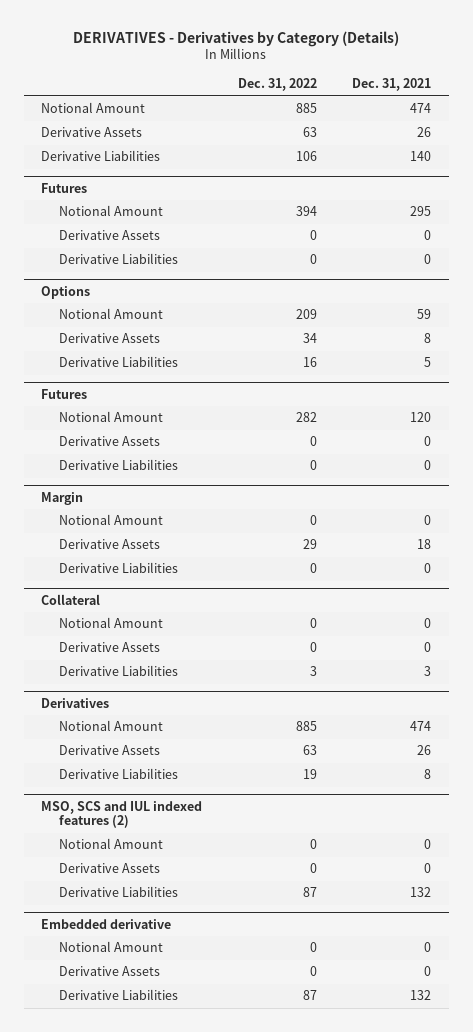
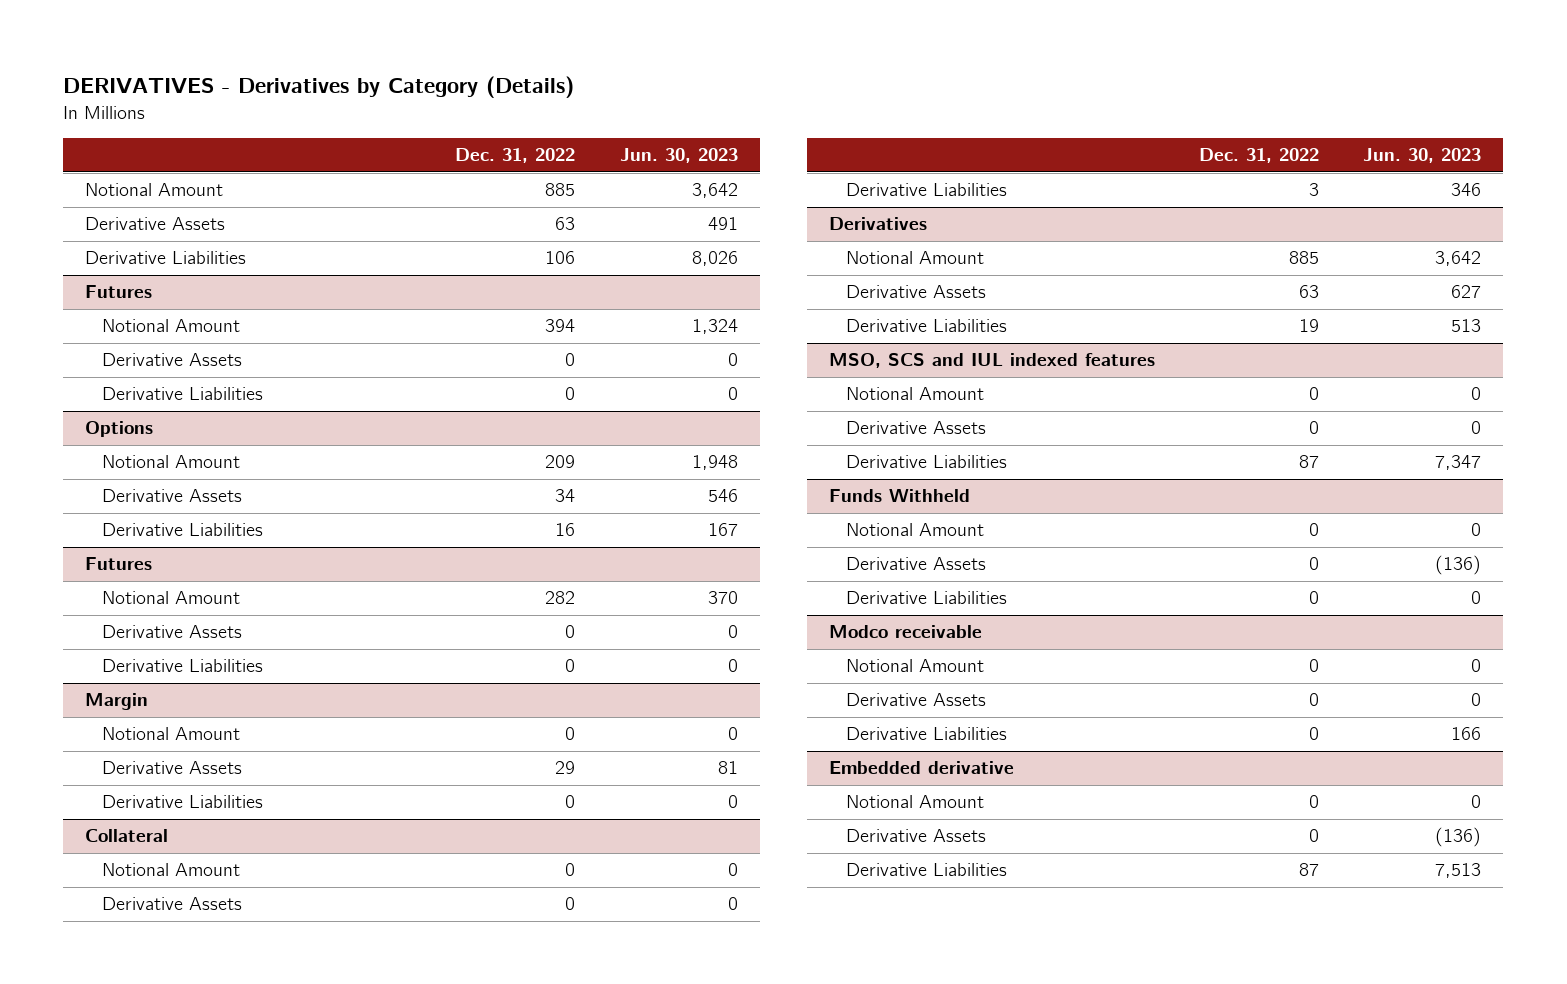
[352,78,432,92] Dec. 31, 2021 -> none
none -> [619,148,738,164] Jun. 30, 2023
[41,800,203,829] MSO, SCS and IUL indexed features (2) -> [829,353,1156,369] MSO, SCS and IUL indexed features
none -> [829,489,971,503] Funds Withheld
none -> [845,523,984,537] Notional Amount
none -> [845,557,986,571] Derivative Assets
none -> [845,591,1007,605] Derivative Liabilities
none -> [829,625,983,639] Modco receivable
none -> [845,659,984,673] Notional Amount
none -> [845,693,986,707] Derivative Assets
none -> [845,727,1007,741] Derivative Liabilities

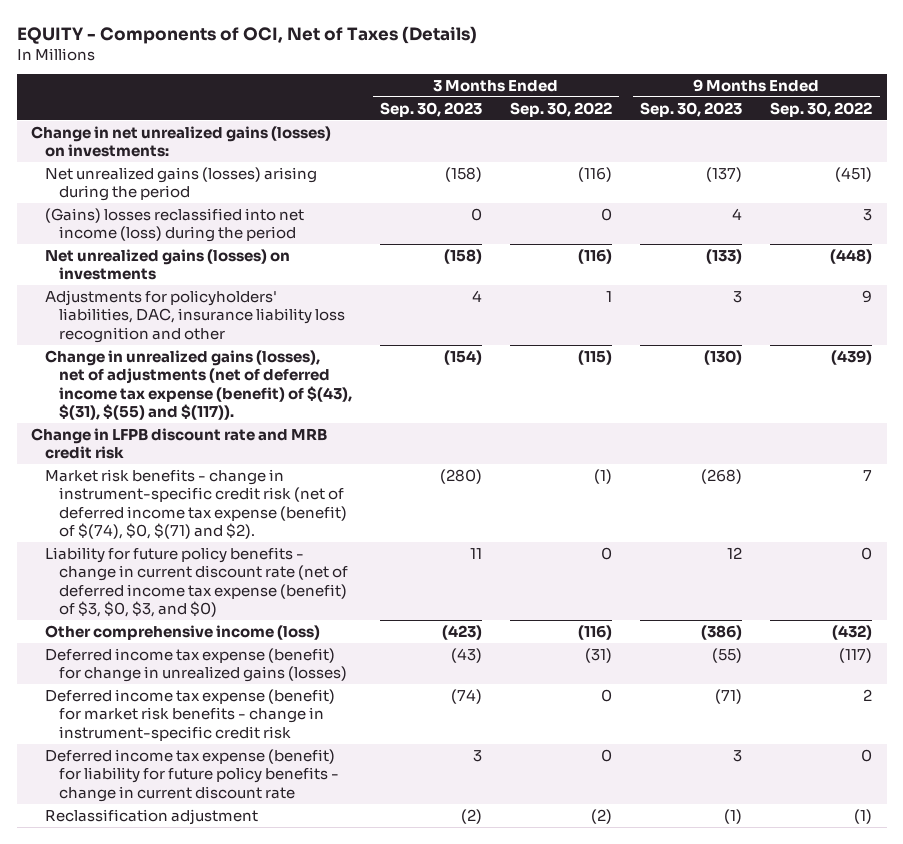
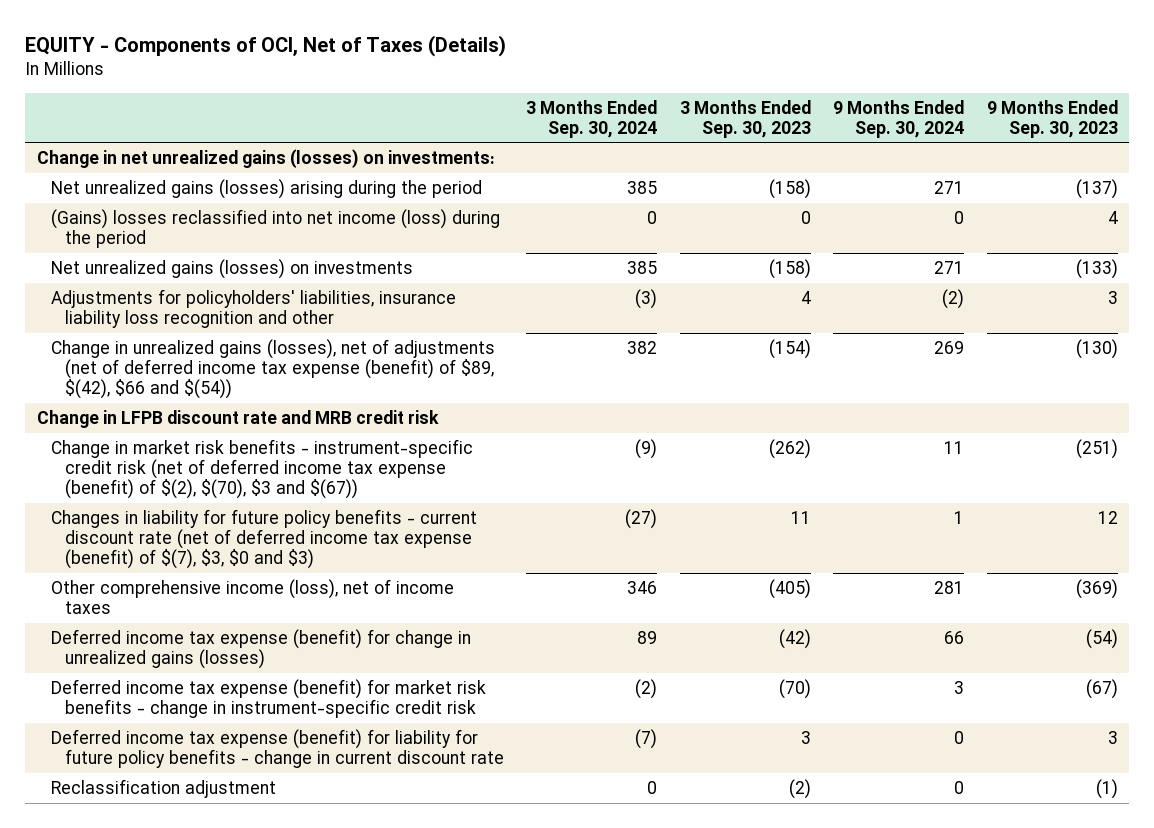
[510,101,613,117] Sep. 30, 2022 -> none
[770,101,873,117] Sep. 30, 2022 -> none
none -> [526,99,658,138] 3 Months Ended Sep. 30, 2024
none -> [833,99,965,138] 9 Months Ended Sep. 30, 2024
[44,289,345,343] Adjustments for policyholders' liabilities, DAC, insurance liability loss recognition and other -> [50,288,456,329] Adjustments for policyholders' liabilities, insurance liability loss recognition and other
[44,349,352,421] Change in unrealized gains (losses), net of adjustments (net of deferred income tax expense (benefit) of $(43), $(31), $(55) and $(117)). -> [50,338,495,400] Change in unrealized gains (losses), net of adjustments (net of deferred income tax expense (benefit) of $89, $(42), $66 and $(54))
[44,468,347,540] Market risk benefits - change in instrument-specific credit risk (net of deferred income tax expense (benefit) of $(74), $0, $(71) and $2). -> [50,438,473,500] Change in market risk benefits - instrument-specific credit risk (net of deferred income tax expense (benefit) of $(2), $(70), $3 and $(67))
[439,468,482,484] (280) -> [768,438,811,459] (262)
[701,468,743,484] (268) -> [1075,438,1118,459] (251)
[44,546,348,618] Liability for future policy benefits - change in current discount rate (net of deferred income tax expense (benefit) of $3, $0, $3, and $0) -> [50,508,477,570] Changes in liability for future policy benefits - current discount rate (net of deferred income tax expense (benefit) of $(7), $3, $0 and $3)
[44,624,320,640] Other comprehensive income (loss) -> [50,578,454,615] Other comprehensive income (loss), net of income taxes
[441,624,482,640] (423) -> [768,578,811,599] (405)
[701,624,743,640] (386) -> [1075,578,1118,599] (369)
[450,647,482,663] (43) -> [778,628,811,649] (42)
[712,647,743,663] (55) -> [1085,628,1118,649] (54)
[450,688,482,704] (74) -> [778,678,811,699] (70)
[715,688,743,704] (71) -> [1085,678,1118,699] (67)

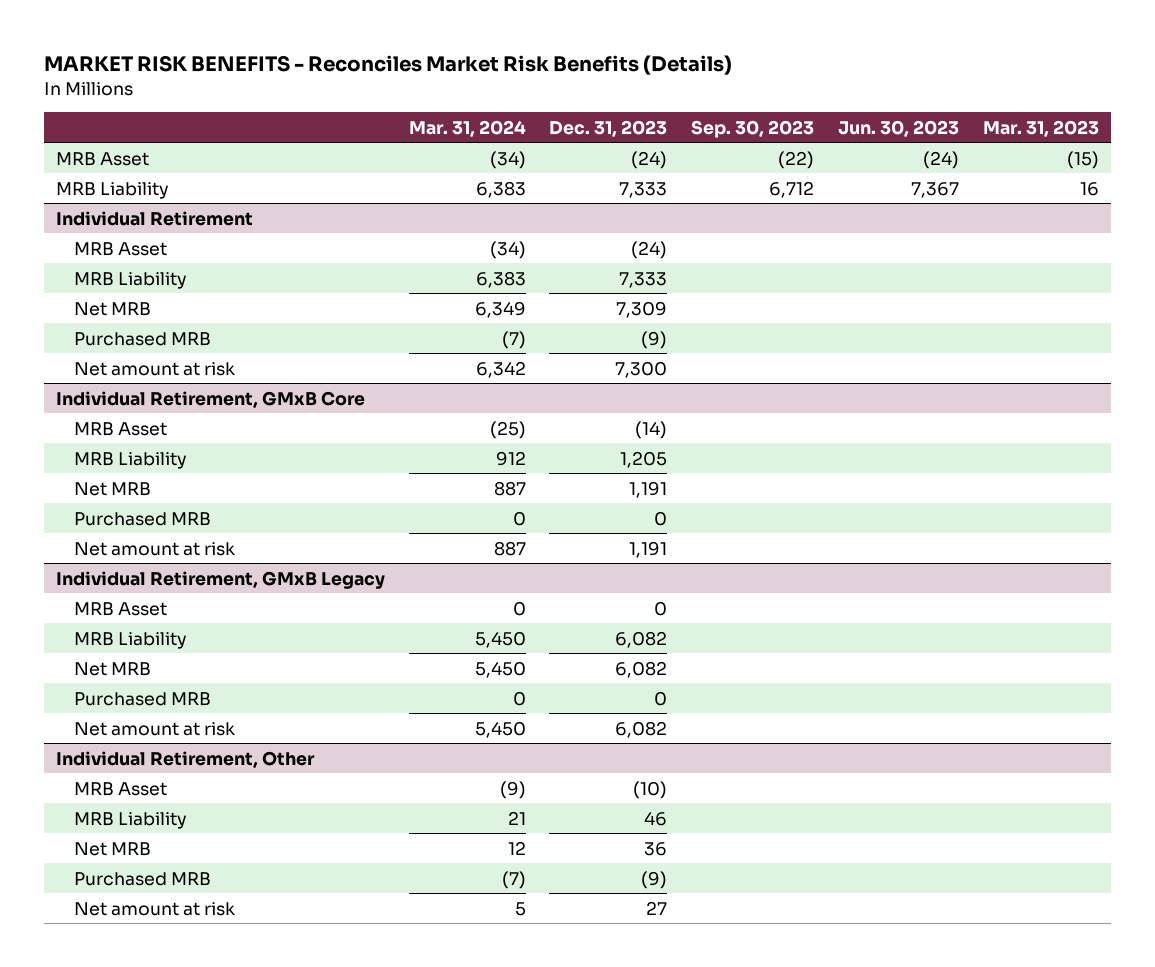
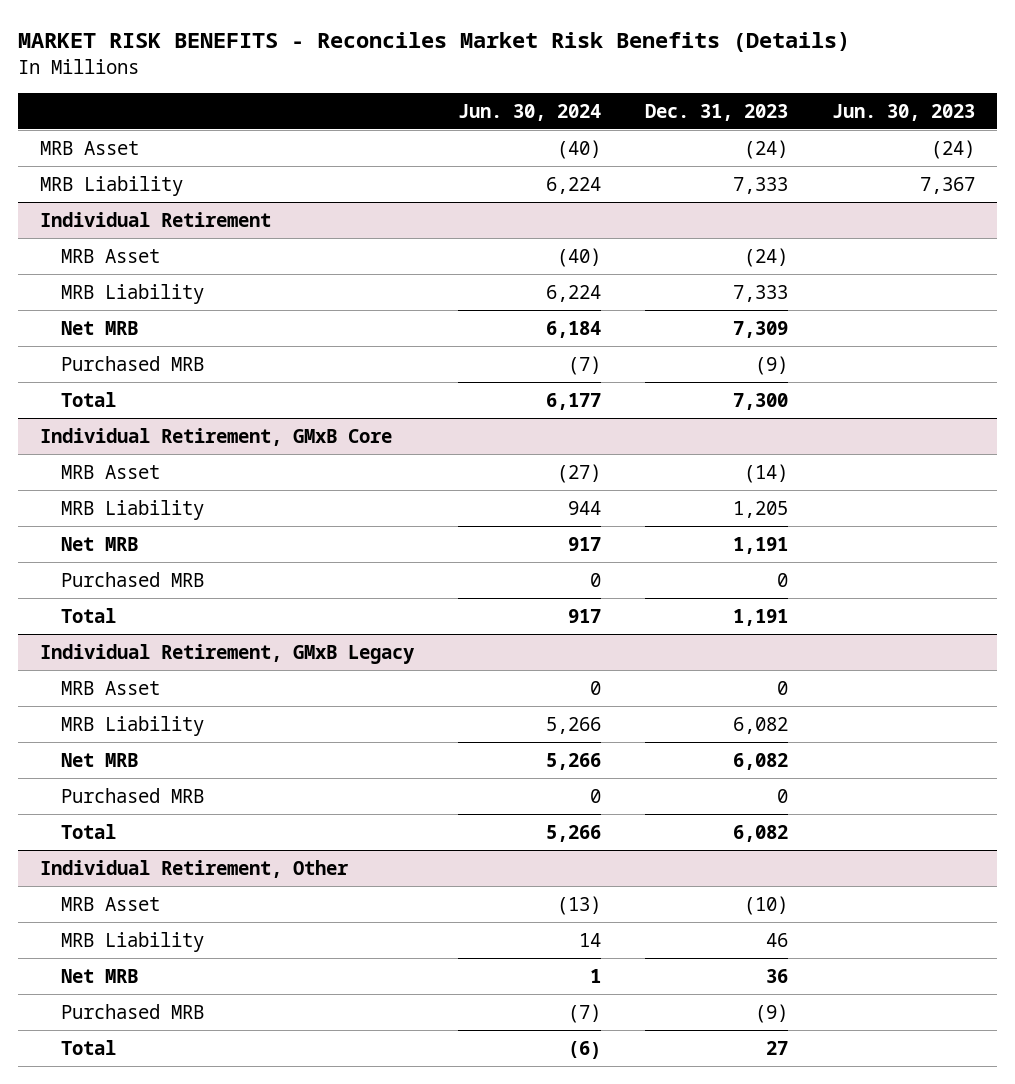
[408,119,526,137] Mar. 31, 2024 -> none
[691,119,815,138] Sep. 30, 2023 -> none
[982,119,1099,137] Mar. 31, 2023 -> none
none -> [457,103,601,121] Jun. 30, 2024
[73,361,235,376] Net amount at risk -> [61,391,117,407] Total
[73,541,235,556] Net amount at risk -> [61,607,117,623] Total
[73,721,235,736] Net amount at risk -> [61,823,117,839] Total
[73,901,235,916] Net amount at risk -> [61,1039,117,1055] Total

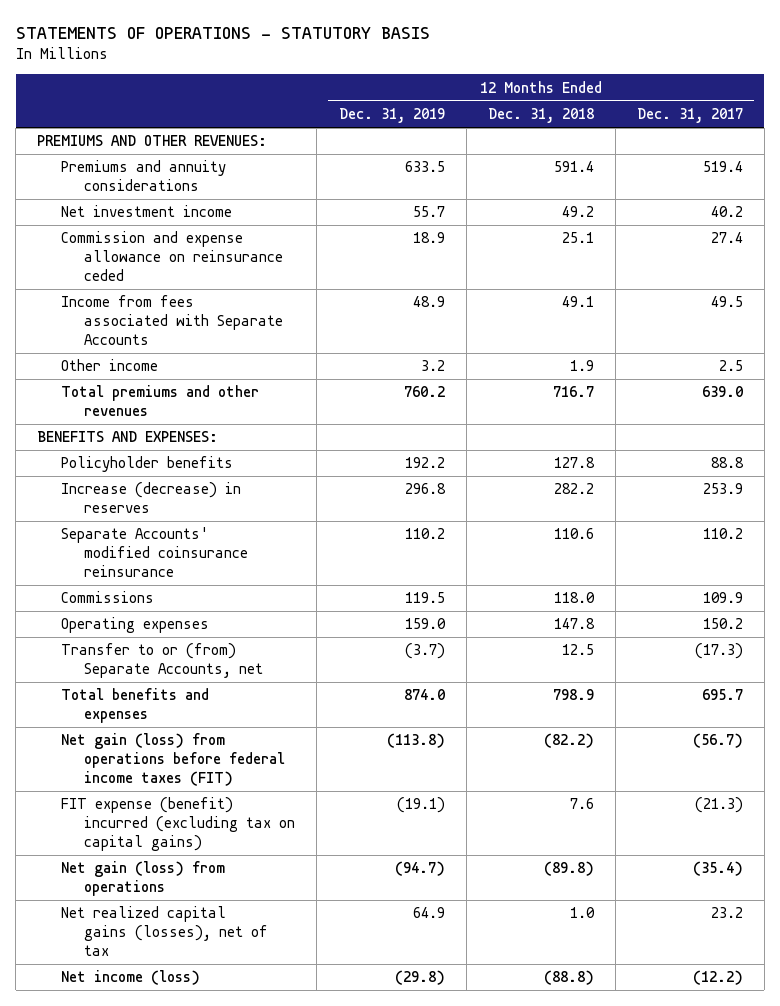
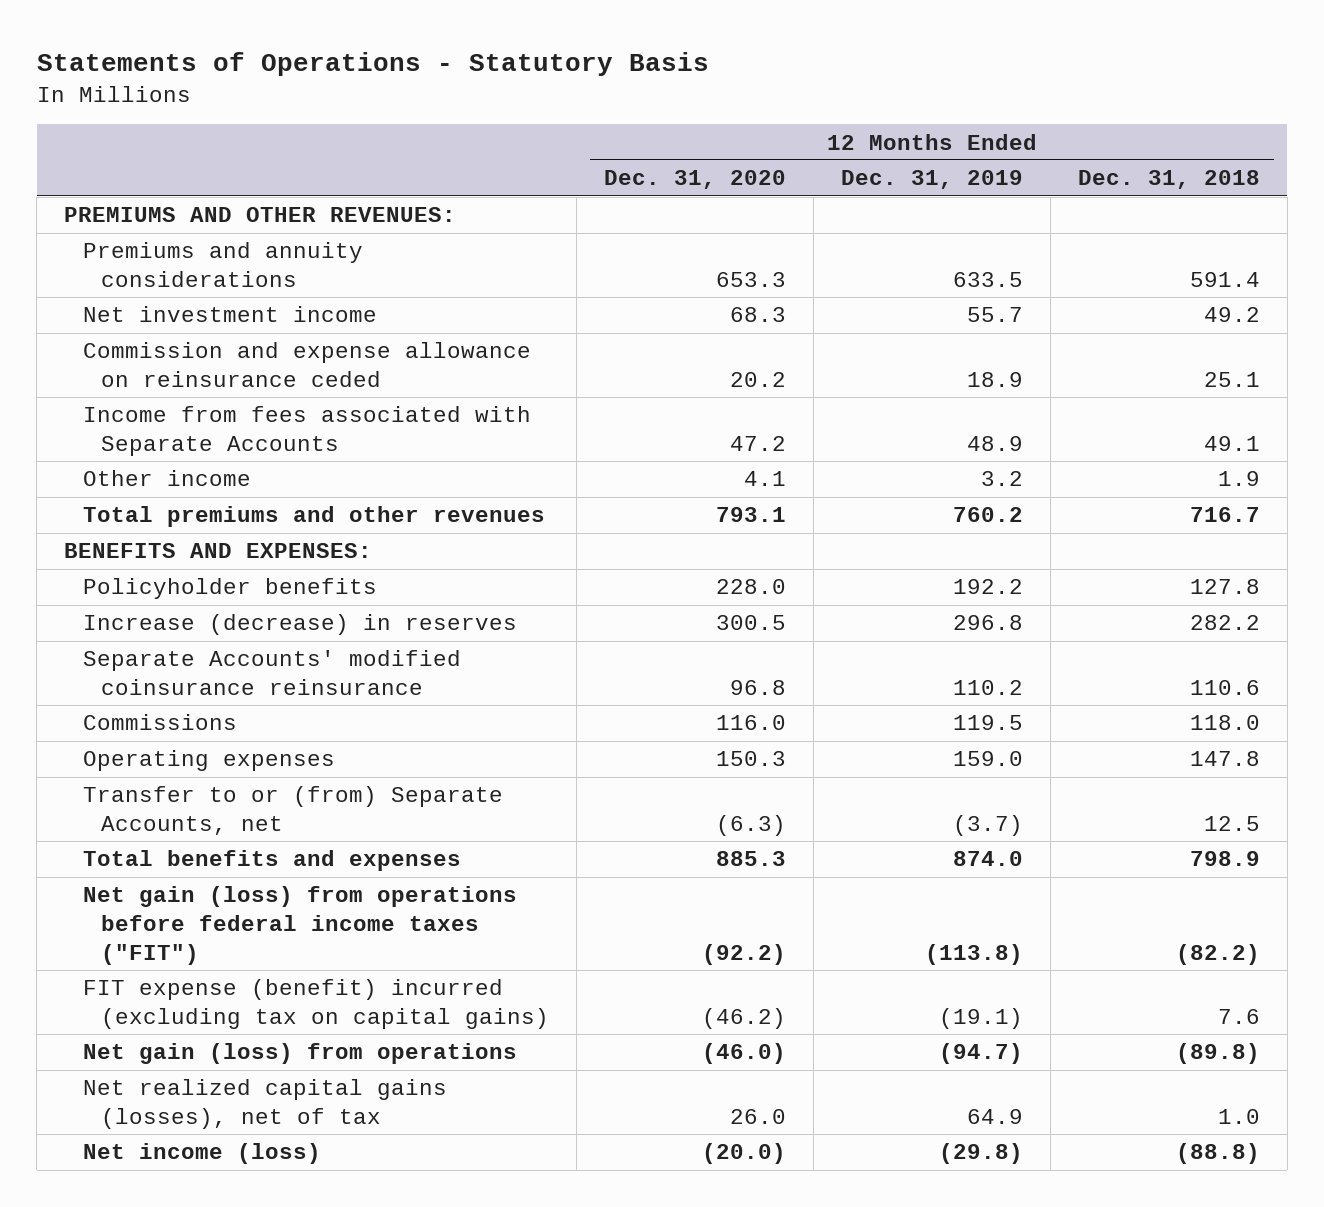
[15,27,430,40] STATEMENTS OF OPERATIONS - STATUTORY BASIS -> [36,52,709,77] Statements of Operations - Statutory Basis
[636,108,743,124] Dec. 31, 2017 -> none
none -> [604,170,787,190] Dec. 31, 2020
[60,733,286,787] Net gain (loss) from operations before federal income taxes (FIT) -> [82,886,517,965] Net gain (loss) from operations before federal income taxes ("FIT")

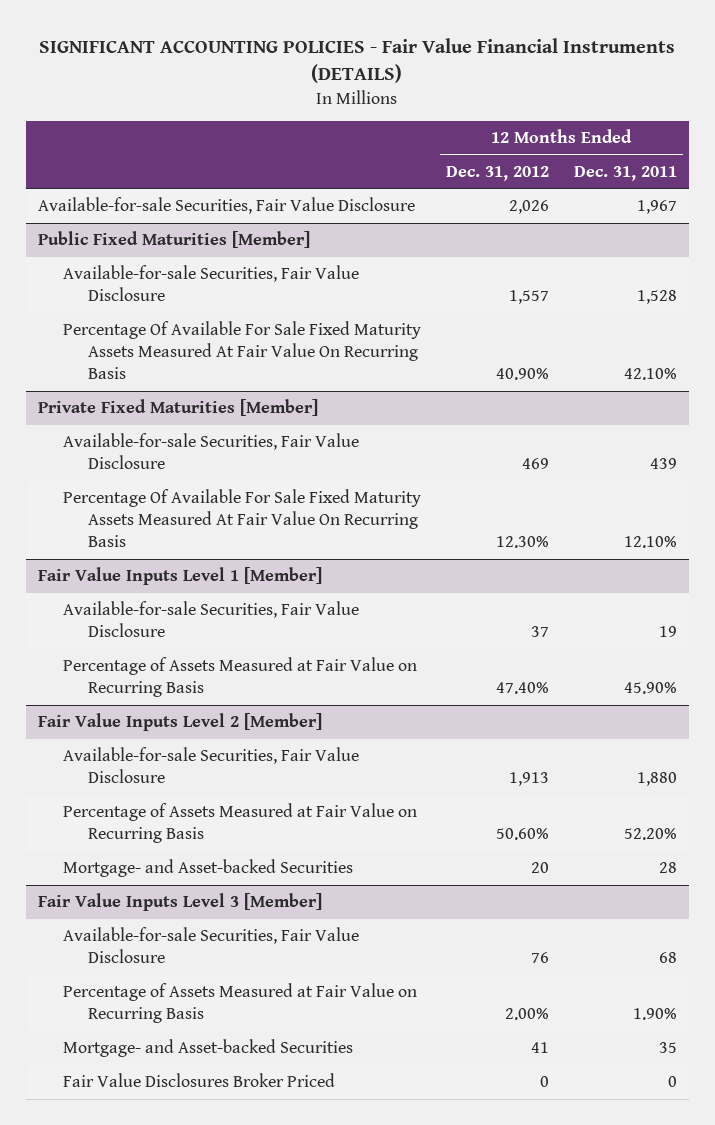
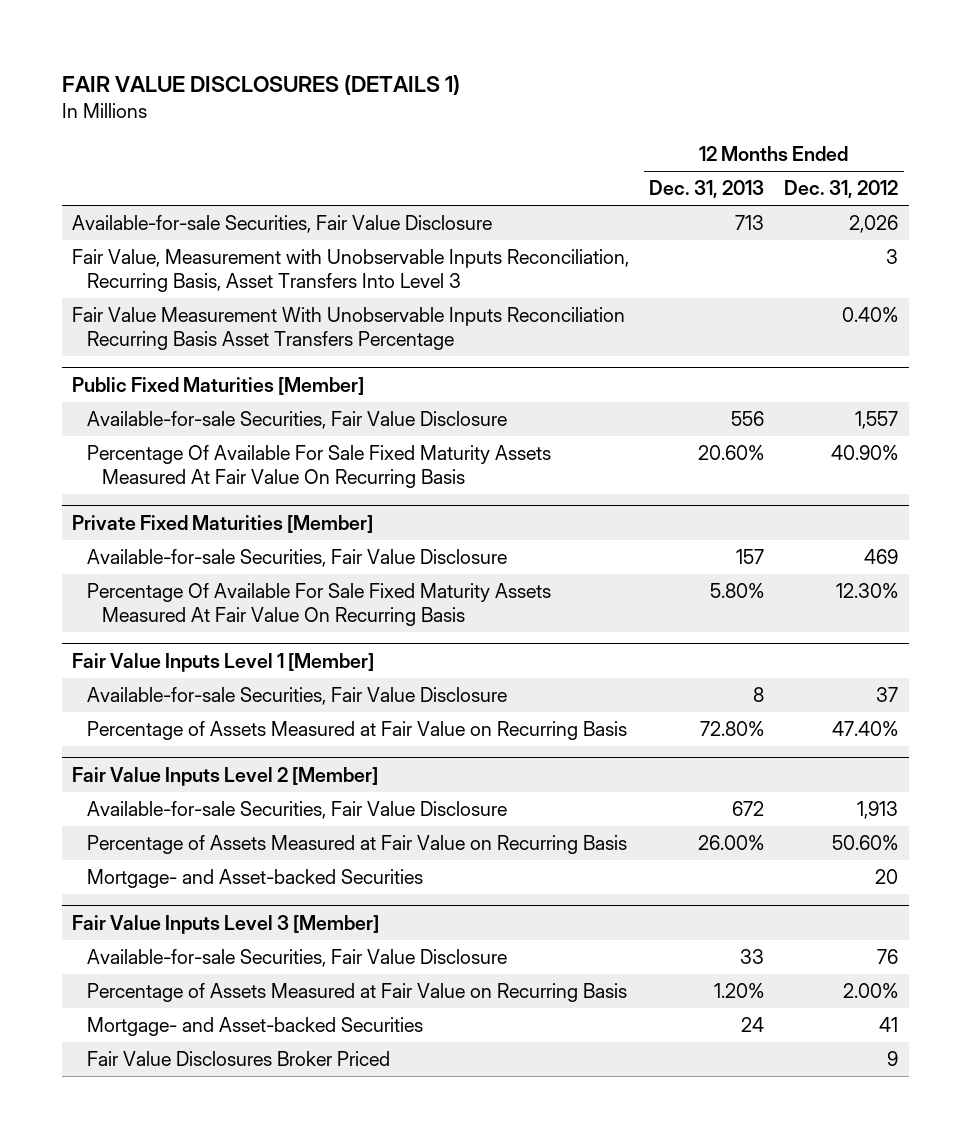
[39,37,676,84] SIGNIFICANT ACCOUNTING POLICIES - Fair Value Financial Instruments (DETAILS) -> [61,74,460,95] FAIR VALUE DISCLOSURES (DETAILS 1)
[573,165,677,181] Dec. 31, 2011 -> none
none -> [649,180,765,199] Dec. 31, 2013
none -> [71,249,629,293] Fair Value, Measurement with Unobservable Inputs Reconciliation, Recurring Basis, Asset Transfers Into Level 3
none -> [71,307,625,351] Fair Value Measurement With Unobservable Inputs Reconciliation Recurring Basis Asset Transfers Percentage
[539,1076,549,1088] 0 -> [887,1051,899,1067] 9

